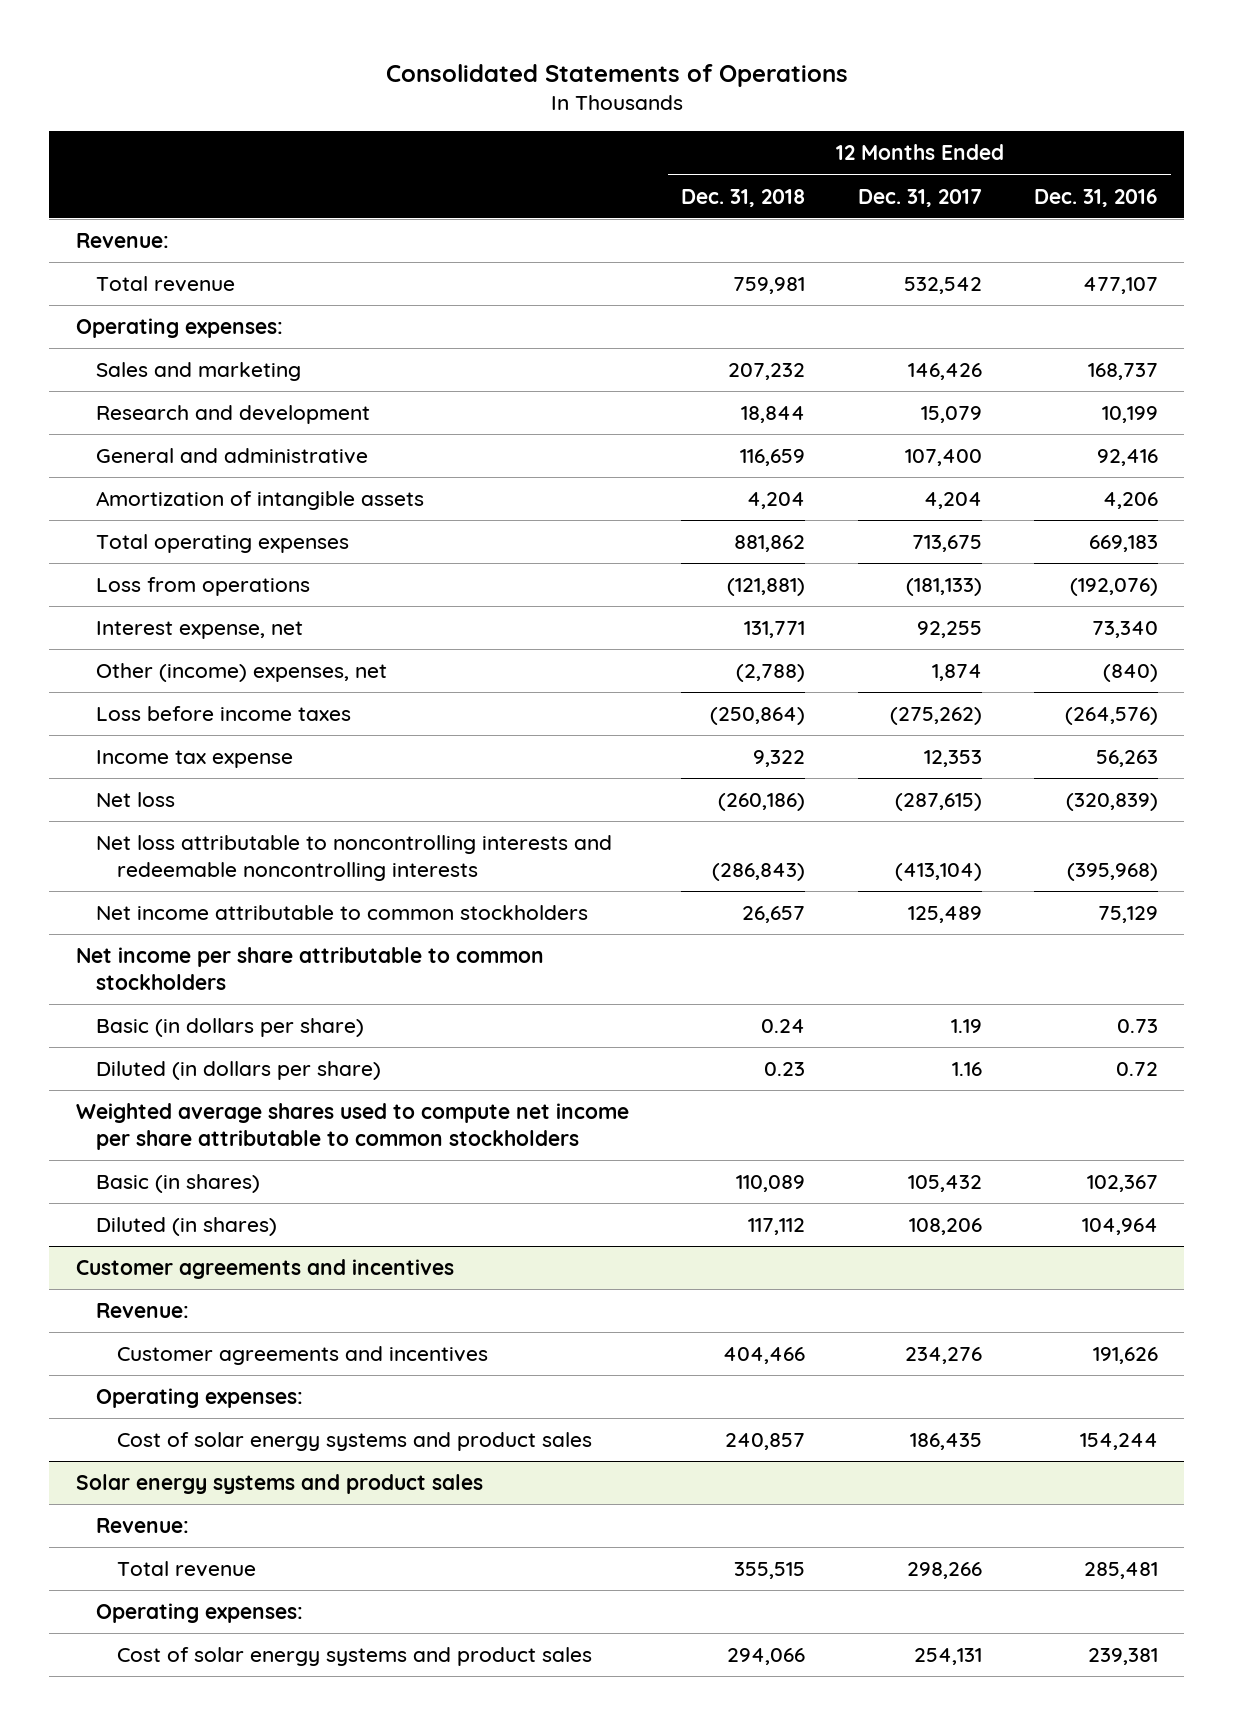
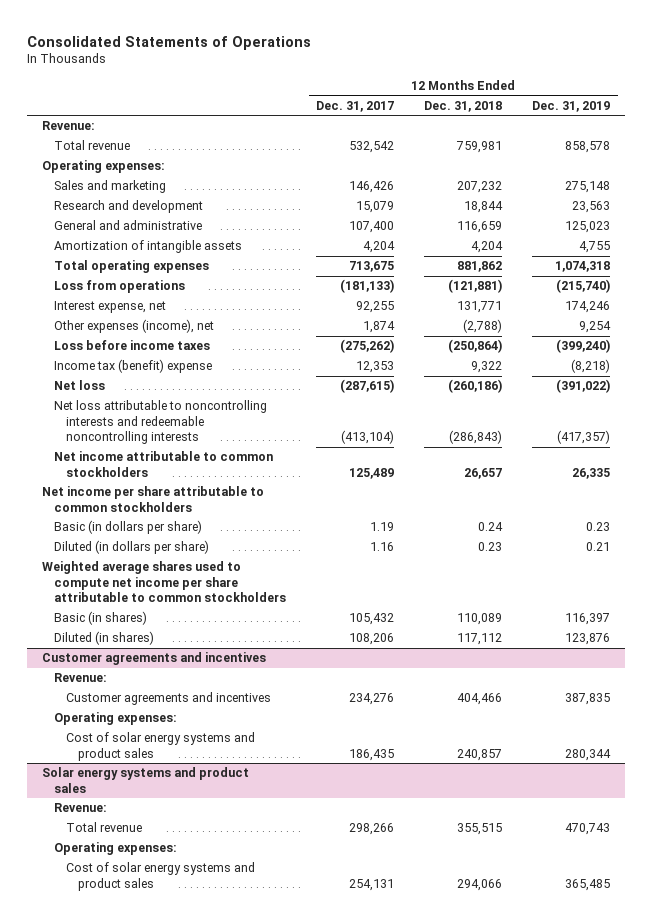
[1034,188,1159,207] Dec. 31, 2016 -> none
none -> [532,100,611,112] Dec. 31, 2019
[96,663,388,683] Other (income) expenses, net -> [54,319,215,334] Other expenses (income), net
[96,750,294,769] Income tax expense -> [54,359,213,374] Income tax (benefit) expense

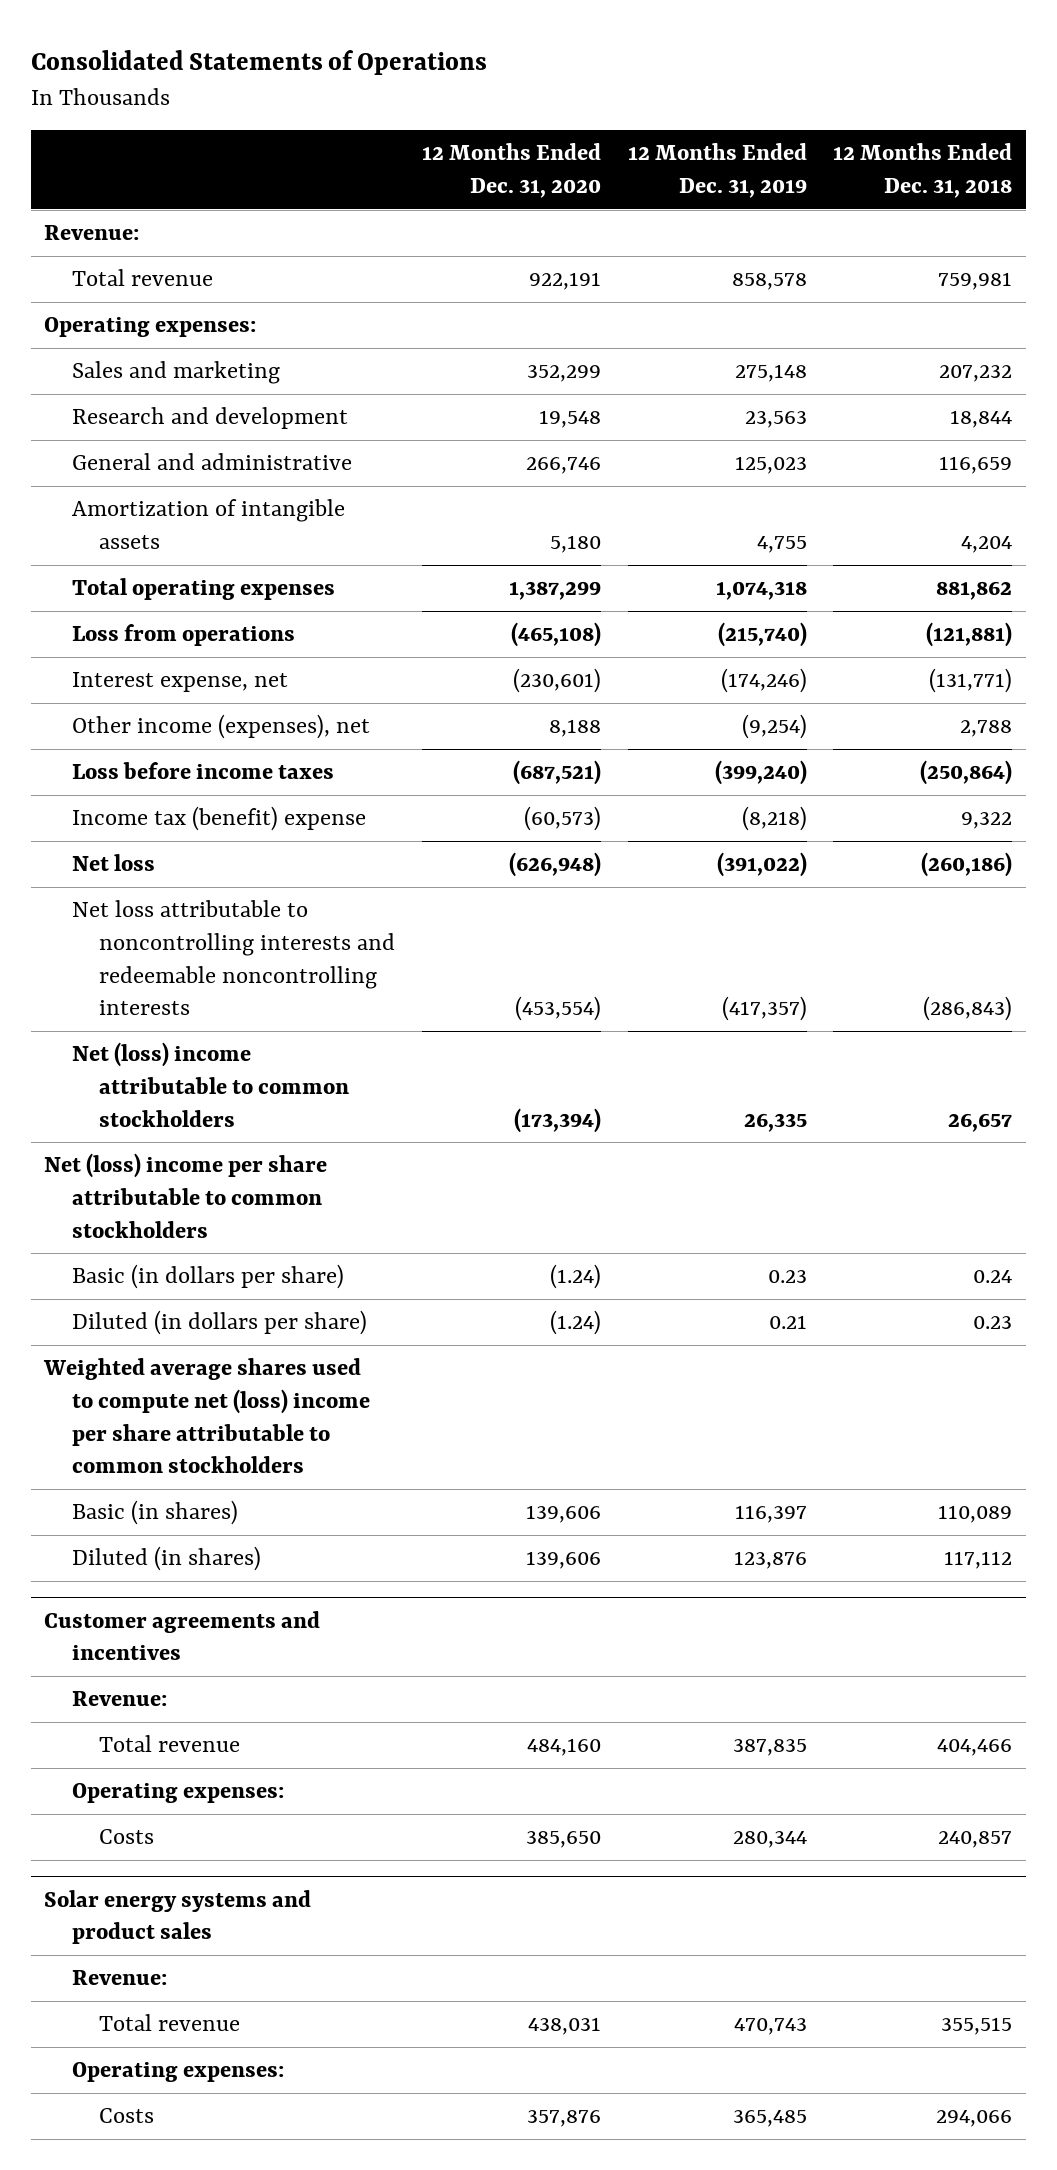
[316,100,395,112] Dec. 31, 2017 -> none
none -> [422,143,602,198] 12 Months Ended Dec. 31, 2020
[457,301,503,314] 131,771 -> [929,668,1013,694] (131,771)
[565,301,611,314] 174,246 -> [720,668,807,694] (174,246)
[54,319,215,334] Other expenses (income), net -> [71,714,370,740] Other income (expenses), net
[463,319,503,334] (2,788) -> [960,720,1013,738] 2,788
[579,321,612,334] 9,254 -> [741,714,807,740] (9,254)
[54,451,274,477] Net income attributable to common stockholders -> [71,1042,350,1127] Net (loss) income attributable to common stockholders
[42,486,265,512] Net income per share attributable to common stockholders -> [44,1153,328,1238] Net (loss) income per share attributable to common stockholders
[42,561,287,603] Weighted average shares used to compute net income per share attributable to common stockholders -> [43,1358,370,1474] Weighted average shares used to compute net (loss) income per share attributable to common stockholders
[66,692,272,706] Customer agreements and incentives -> [99,1735,241,1753] Total revenue
[66,732,256,761] Cost of solar energy systems and product sales -> [99,1829,155,1845] Costs
[66,862,256,891] Cost of solar energy systems and product sales -> [99,2108,155,2124] Costs

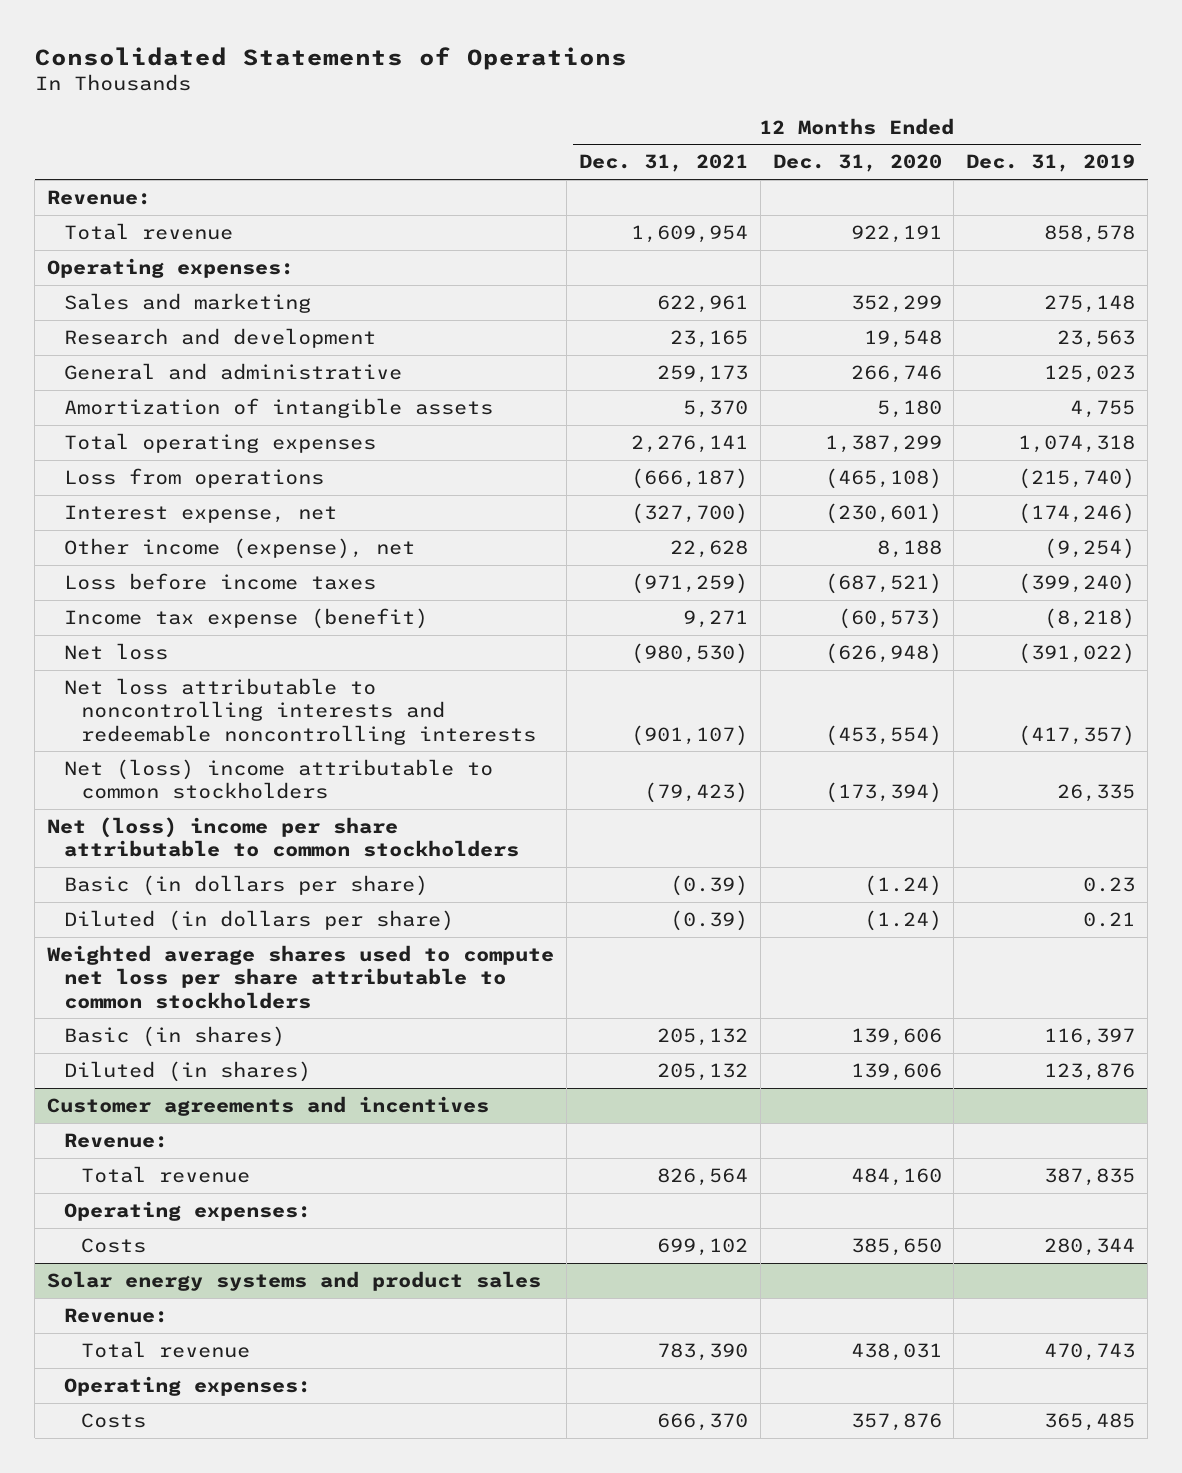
[833,143,1013,198] 12 Months Ended Dec. 31, 2018 -> none
none -> [578,154,748,173] Dec. 31, 2021
[71,714,370,740] Other income (expenses), net -> [64,538,416,560] Other income (expense), net
[71,806,366,832] Income tax (benefit) expense -> [64,608,429,630] Income tax expense (benefit)
[43,1358,370,1474] Weighted average shares used to compute net (loss) income per share attributable to common stockholders -> [47,945,555,1009] Weighted average shares used to compute net loss per share attributable to common stockholders

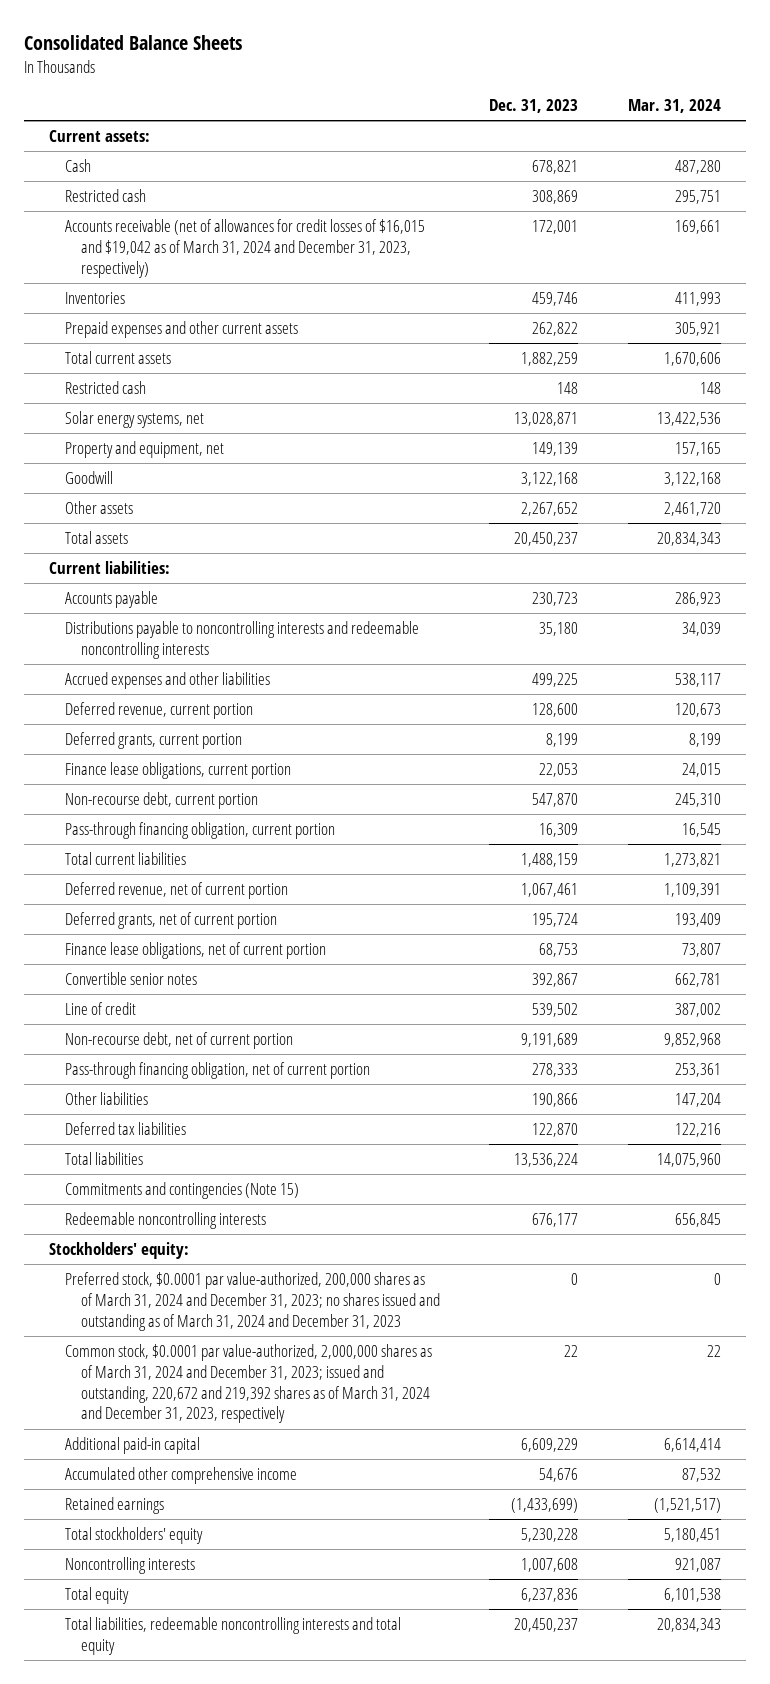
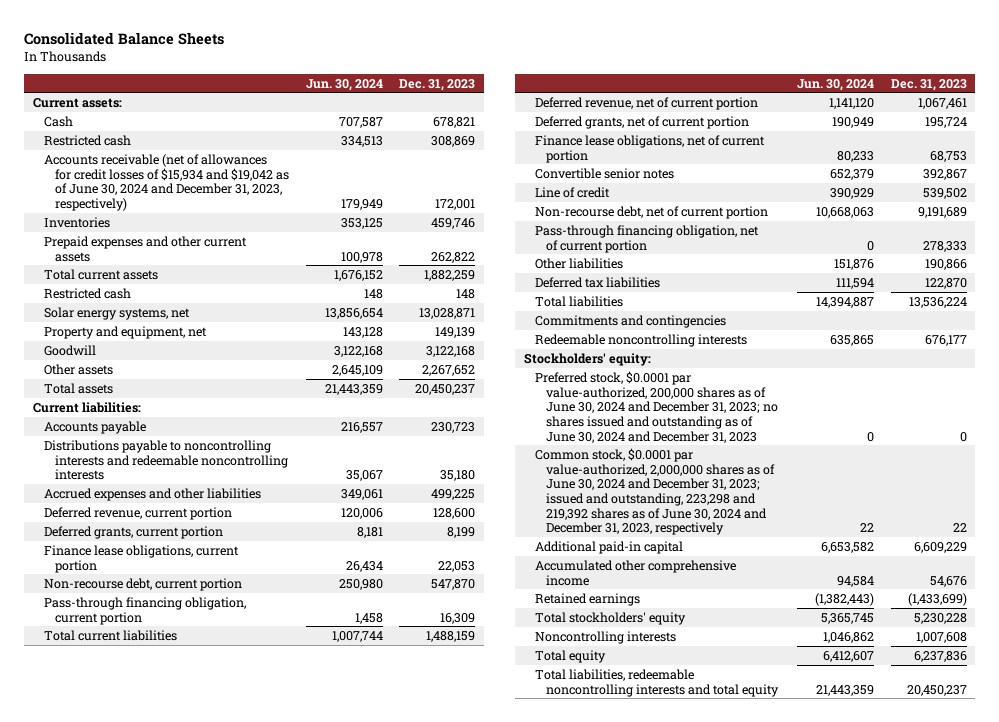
[628,98,722,113] Mar. 31, 2024 -> none
none -> [305,78,383,91] Jun. 30, 2024
[64,219,425,278] Accounts receivable (net of allowances for credit losses of $16,015 and $19,042 as of March 31, 2024 and December 31, 2023, respectively) -> [43,153,289,211] Accounts receivable (net of allowances for credit losses of $15,934 and $19,042 as of June 30, 2024 and December 31, 2023, respectively)
[64,1182,299,1200] Commitments and contingencies (Note 15) -> [534,314,726,328] Commitments and contingencies
[64,1272,440,1331] Preferred stock, $0.0001 par value-authorized, 200,000 shares as of March 31, 2024 and December 31, 2023; no shares issued and outstanding as of March 31, 2024 and December 31, 2023 -> [534,370,778,443] Preferred stock, $0.0001 par value-authorized, 200,000 shares as of June 30, 2024 and December 31, 2023; no shares issued and outstanding as of June 30, 2024 and December 31, 2023
[64,1344,432,1424] Common stock, $0.0001 par value-authorized, 2,000,000 shares as of March 31, 2024 and December 31, 2023; issued and outstanding, 220,672 and 219,392 shares as of March 31, 2024 and December 31, 2023, respectively -> [534,447,775,536] Common stock, $0.0001 par value-authorized, 2,000,000 shares as of June 30, 2024 and December 31, 2023; issued and outstanding, 223,298 and 219,392 shares as of June 30, 2024 and December 31, 2023, respectively

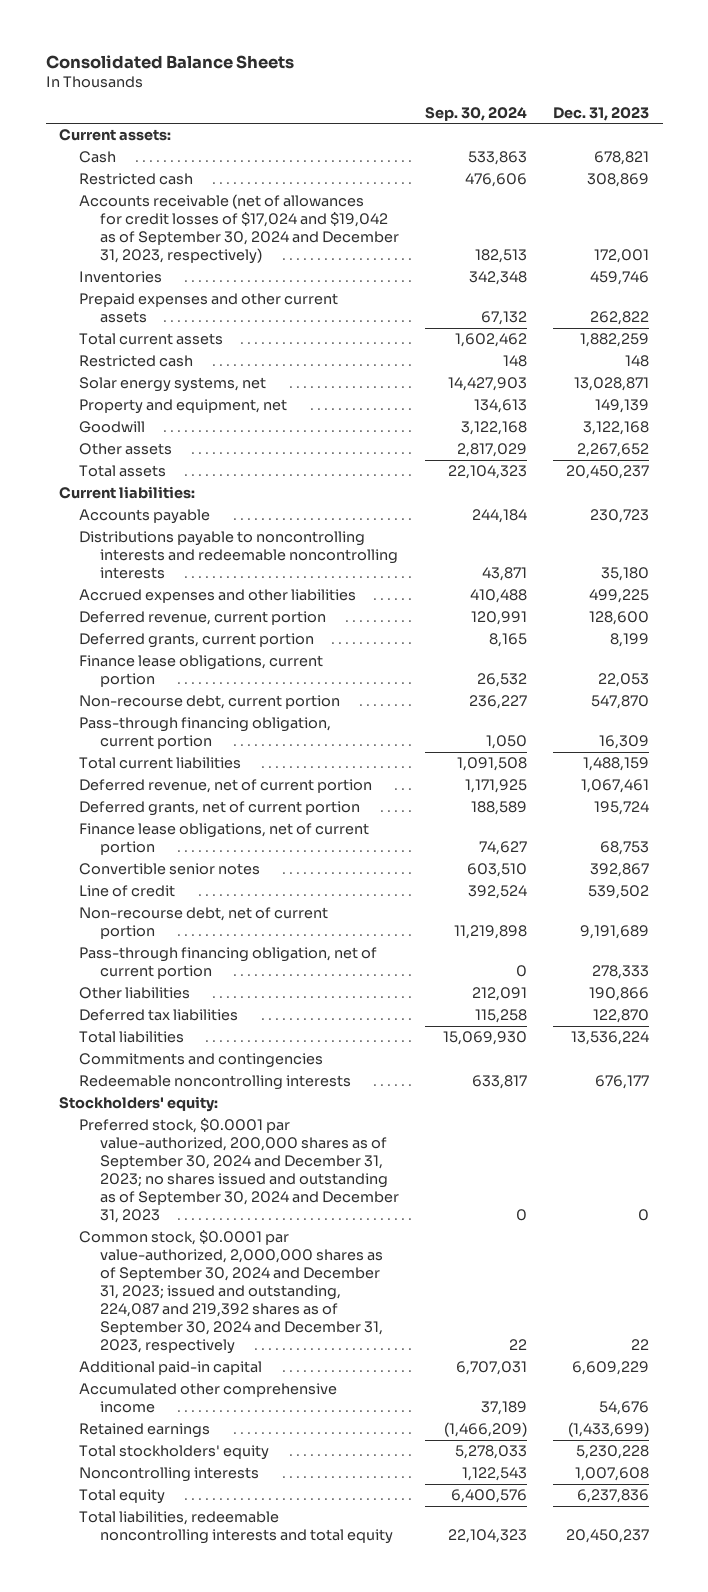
[305,78,383,91] Jun. 30, 2024 -> none
none -> [425,106,528,121] Sep. 30, 2024
[43,153,289,211] Accounts receivable (net of allowances for credit losses of $15,934 and $19,042 as of June 30, 2024 and December 31, 2023, respectively) -> [79,194,399,265] Accounts receivable (net of allowances for credit losses of $17,024 and $19,042 as of September 30, 2024 and December 31, 2023, respectively)
[534,370,778,443] Preferred stock, $0.0001 par value-authorized, 200,000 shares as of June 30, 2024 and December 31, 2023; no shares issued and outstanding as of June 30, 2024 and December 31, 2023 -> [79,1118,399,1223] Preferred stock, $0.0001 par value-authorized, 200,000 shares as of September 30, 2024 and December 31, 2023; no shares issued and outstanding as of September 30, 2024 and December 31, 2023
[534,447,775,536] Common stock, $0.0001 par value-authorized, 2,000,000 shares as of June 30, 2024 and December 31, 2023; issued and outstanding, 223,298 and 219,392 shares as of June 30, 2024 and December 31, 2023, respectively -> [79,1230,383,1354] Common stock, $0.0001 par value-authorized, 2,000,000 shares as of September 30, 2024 and December 31, 2023; issued and outstanding, 224,087 and 219,392 shares as of September 30, 2024 and December 31, 2023, respectively

